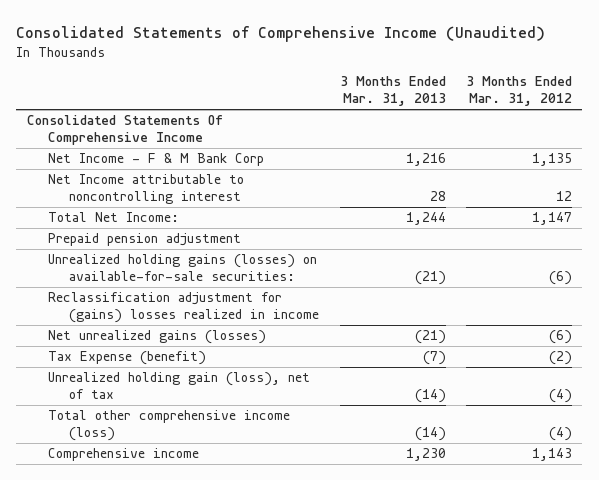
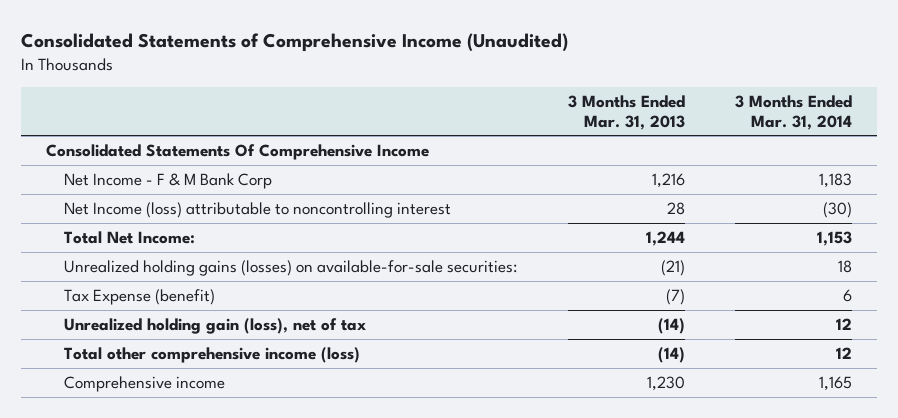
[466,76,573,107] 3 Months Ended Mar. 31, 2012 -> none
none -> [734,94,852,130] 3 Months Ended Mar. 31, 2014
[48,174,245,205] Net Income attributable to noncontrolling interest -> [64,201,452,218] Net Income (loss) attributable to noncontrolling interest
[48,233,242,247] Prepaid pension adjustment -> none
[48,292,320,324] Reclassification adjustment for (gains) losses realized in income -> none
[48,330,267,345] Net unrealized gains (losses) -> none

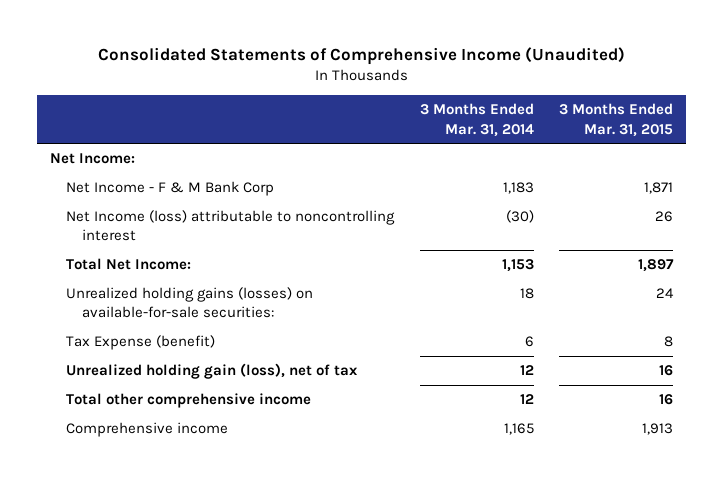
[567,94,685,130] 3 Months Ended Mar. 31, 2013 -> none
none -> [559,103,674,137] 3 Months Ended Mar. 31, 2015
[46,143,430,160] Consolidated Statements Of Comprehensive Income -> none
none -> [49,153,135,165] Net Income:
[64,346,361,363] Total other comprehensive income (loss) -> [65,393,311,409] Total other comprehensive income

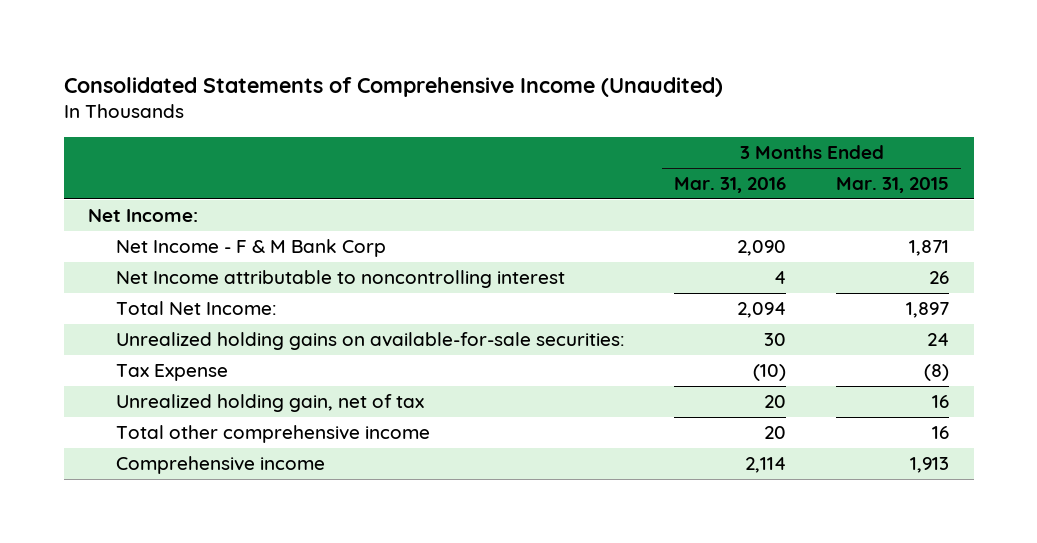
[419,103,534,137] 3 Months Ended Mar. 31, 2014 -> none
none -> [674,177,787,194] Mar. 31, 2016
[65,210,395,242] Net Income (loss) attributable to noncontrolling interest -> [115,270,565,289] Net Income attributable to noncontrolling interest
[65,287,313,319] Unrealized holding gains (losses) on available-for-sale securities: -> [115,332,625,351] Unrealized holding gains on available-for-sale securities:
[65,335,215,351] Tax Expense (benefit) -> [115,364,228,382] Tax Expense
[664,336,674,348] 8 -> [923,364,949,382] (8)
[65,363,358,380] Unrealized holding gain (loss), net of tax -> [115,394,424,413] Unrealized holding gain, net of tax

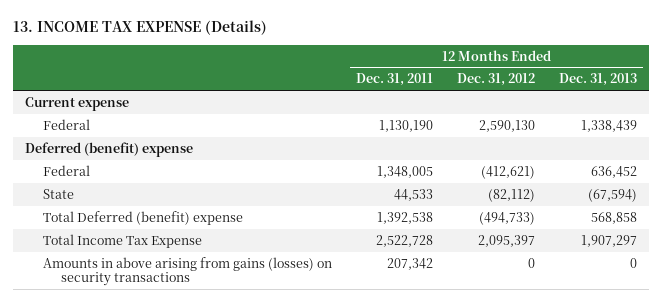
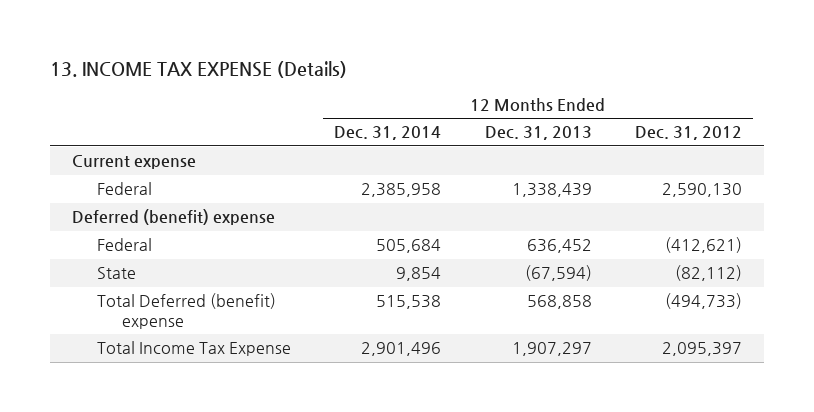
[356,73,434,87] Dec. 31, 2011 -> none
none -> [334,126,442,141] Dec. 31, 2014
[42,256,332,287] Amounts in above arising from gains (losses) on security transactions -> none

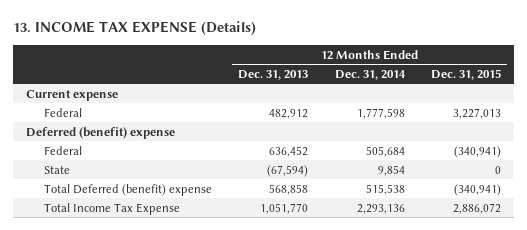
[635,126,743,141] Dec. 31, 2012 -> none
none -> [430,68,501,80] Dec. 31, 2015
[361,183,442,198] 2,385,958 -> [356,107,405,119] 1,777,598
[511,183,592,198] 1,338,439 -> [269,108,309,119] 482,912
[361,342,442,357] 2,901,496 -> [356,203,405,214] 2,293,136
[511,342,592,357] 1,907,297 -> [260,202,309,214] 1,051,770

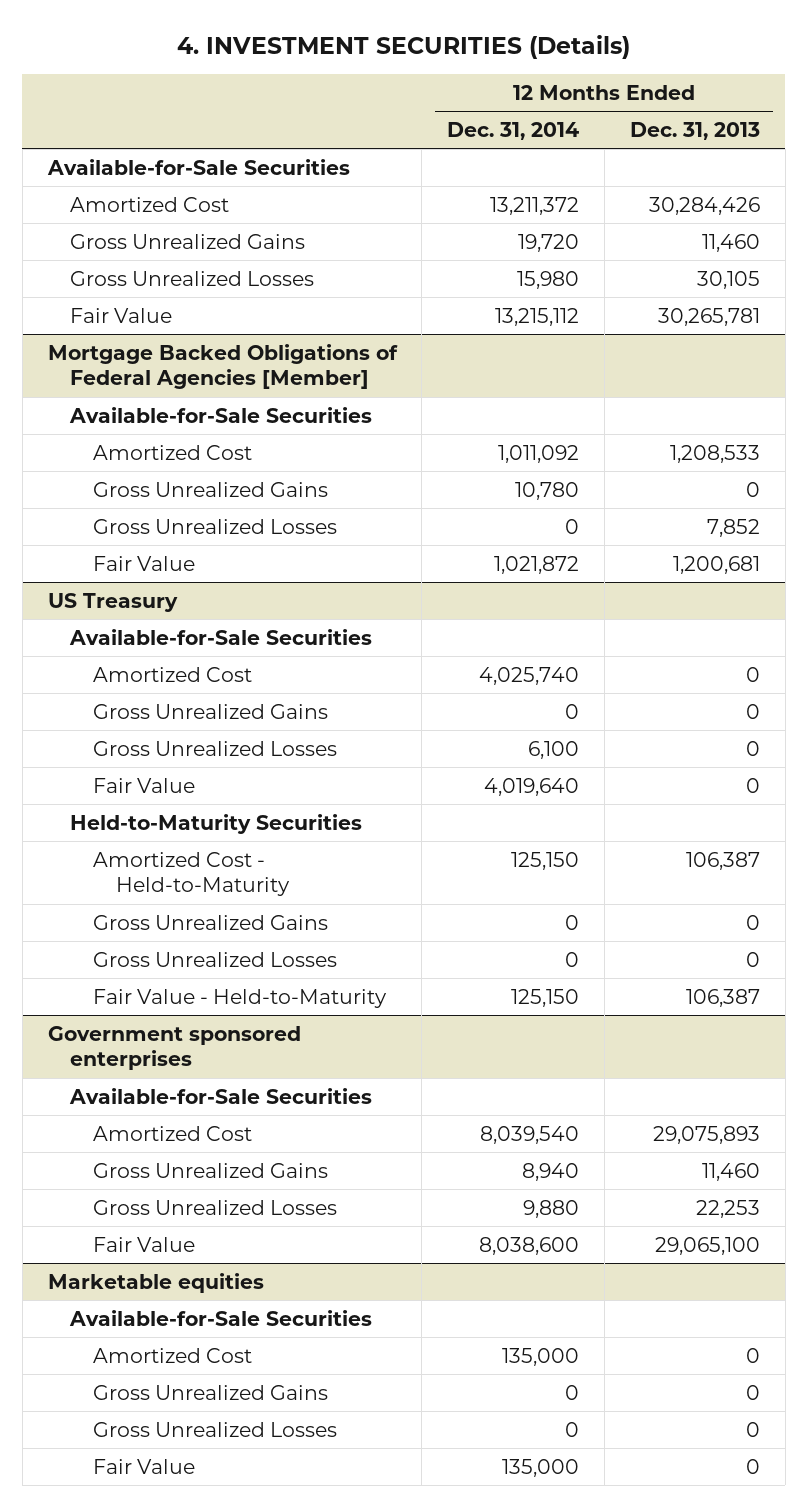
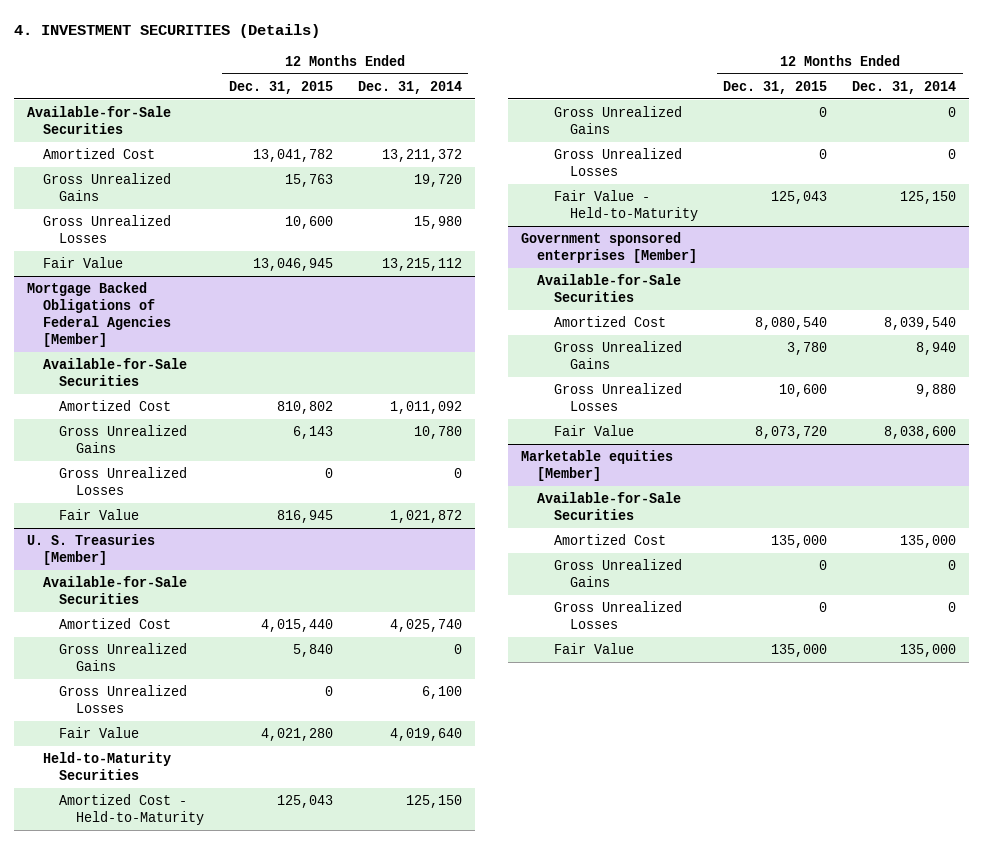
[629,121,760,140] Dec. 31, 2013 -> none
none -> [228,80,333,94] Dec. 31, 2015
[47,592,178,612] US Treasury -> [26,533,155,566] U. S. Treasuries [Member]
[47,1025,301,1071] Government sponsored enterprises -> [521,231,698,264] Government sponsored enterprises [Member]
[47,1272,264,1293] Marketable equities -> [521,449,674,482] Marketable equities [Member]

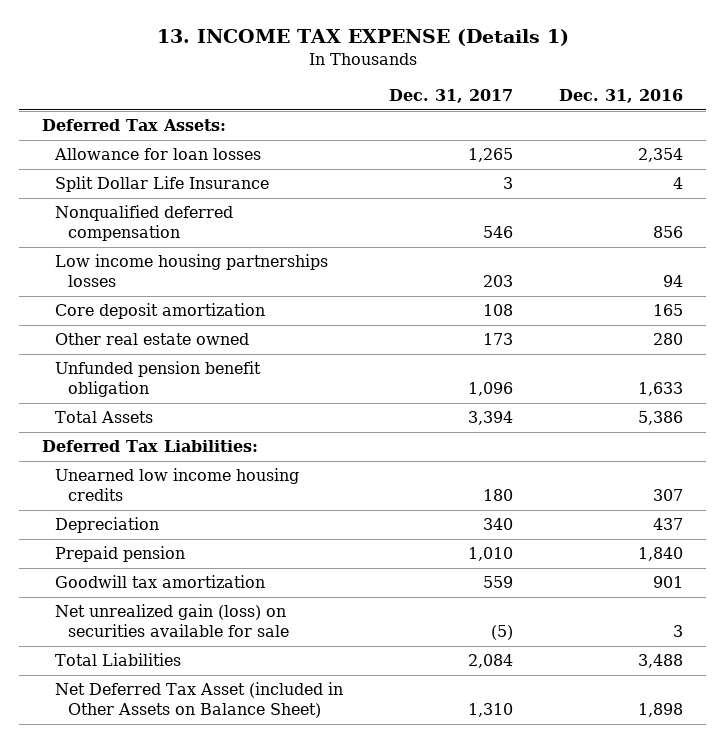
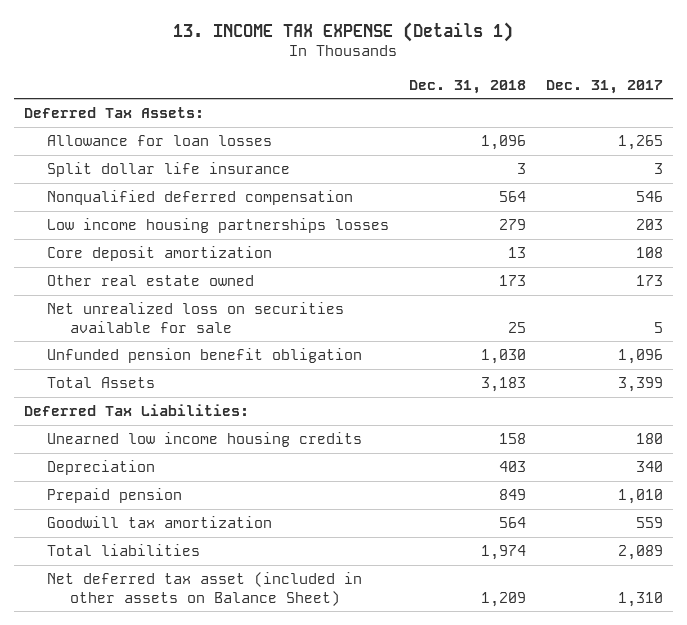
[559,88,684,103] Dec. 31, 2016 -> none
none -> [408,79,526,94] Dec. 31, 2018
[55,176,270,193] Split Dollar Life Insurance -> [46,161,290,177] Split dollar life insurance
none -> [46,301,344,333] Net unrealized loss on securities available for sale
[468,411,514,426] 3,394 -> [617,376,663,392] 3,399
[55,604,290,638] Net unrealized gain (loss) on securities available for sale -> none
[55,653,182,667] Total Liabilities -> [46,543,200,556] Total liabilities
[468,654,514,669] 2,084 -> [617,544,663,560] 2,089
[55,682,344,719] Net Deferred Tax Asset (included in Other Assets on Balance Sheet) -> [46,571,362,606] Net deferred tax asset (included in other assets on Balance Sheet)

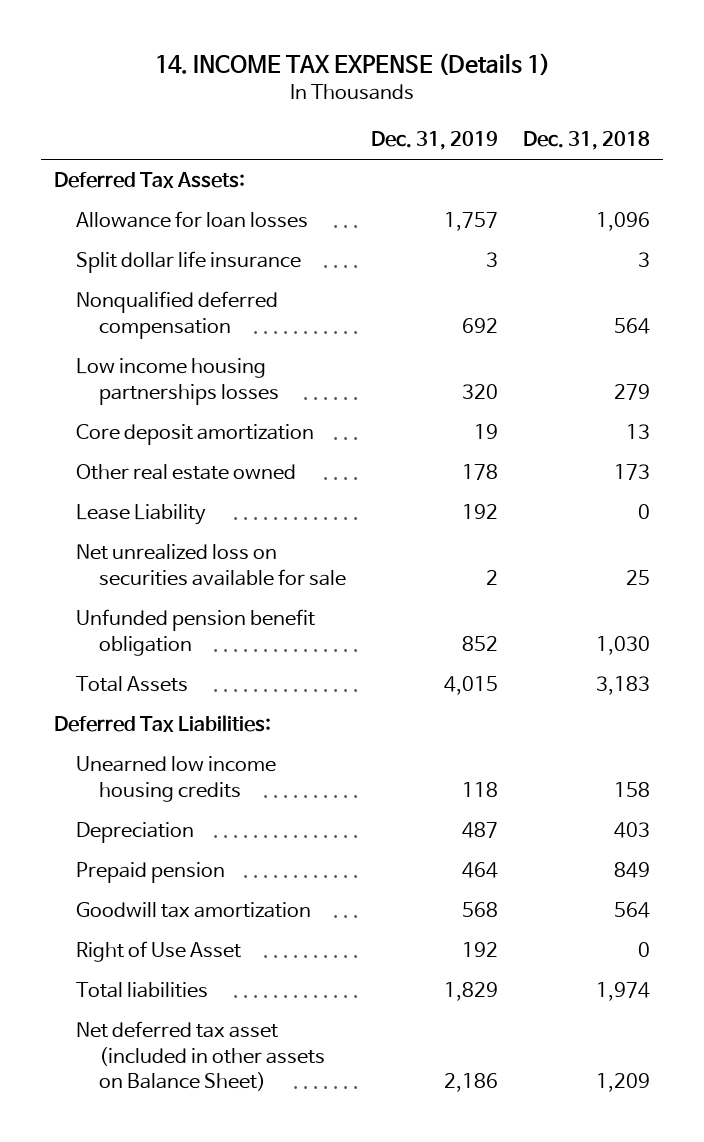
[173,21,514,42] 13. INCOME TAX EXPENSE (Details 1) -> [155,52,551,76] 14. INCOME TAX EXPENSE (Details 1)
[545,79,663,94] Dec. 31, 2017 -> none
none -> [371,130,499,150] Dec. 31, 2019
none -> [76,504,207,526] Lease Liability
none -> [76,941,242,963] Right of Use Asset

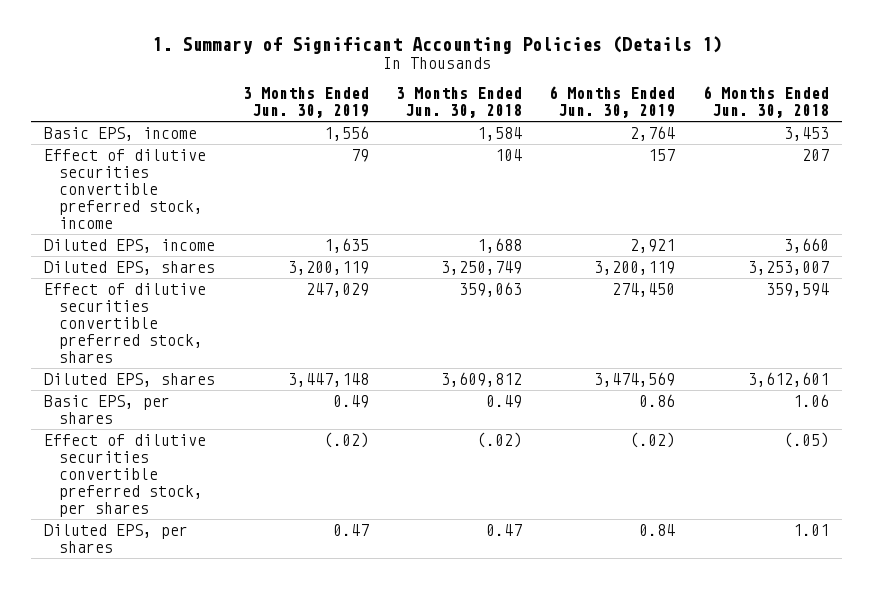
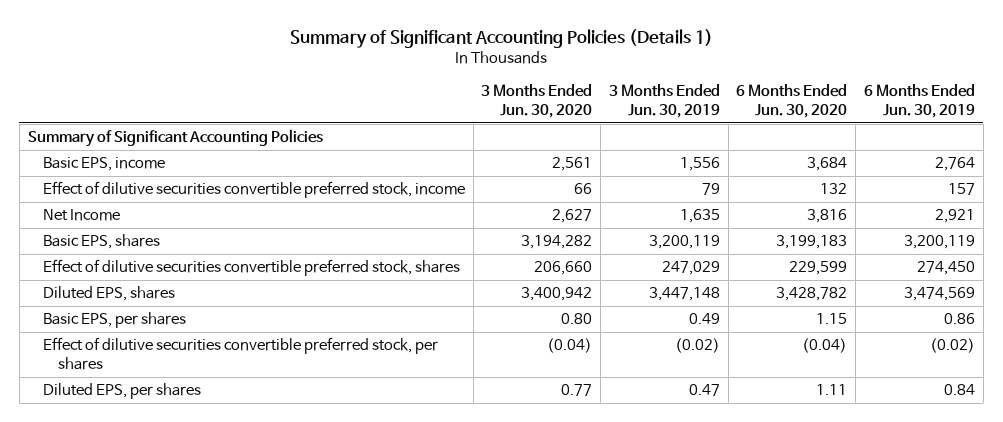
[151,36,722,55] 1. Summary of Significant Accounting Policies (Details 1) -> [290,28,714,48] Summary of Significant Accounting Policies (Details 1)
[396,87,523,119] 3 Months Ended Jun. 30, 2018 -> none
[702,86,829,119] 6 Months Ended Jun. 30, 2018 -> none
none -> [481,84,593,118] 3 Months Ended Jun. 30, 2020
none -> [736,84,848,118] 6 Months Ended Jun. 30, 2020
none -> [27,129,323,148] Summary of Significant Accounting Policies
[44,239,216,254] Diluted EPS, income -> [42,209,120,222] Net Income
[44,261,216,276] Diluted EPS, shares -> [42,234,160,250] Basic EPS, shares
[323,432,369,449] (.02) -> [674,338,720,354] (0.02)
[630,432,676,449] (.02) -> [930,338,976,354] (0.02)

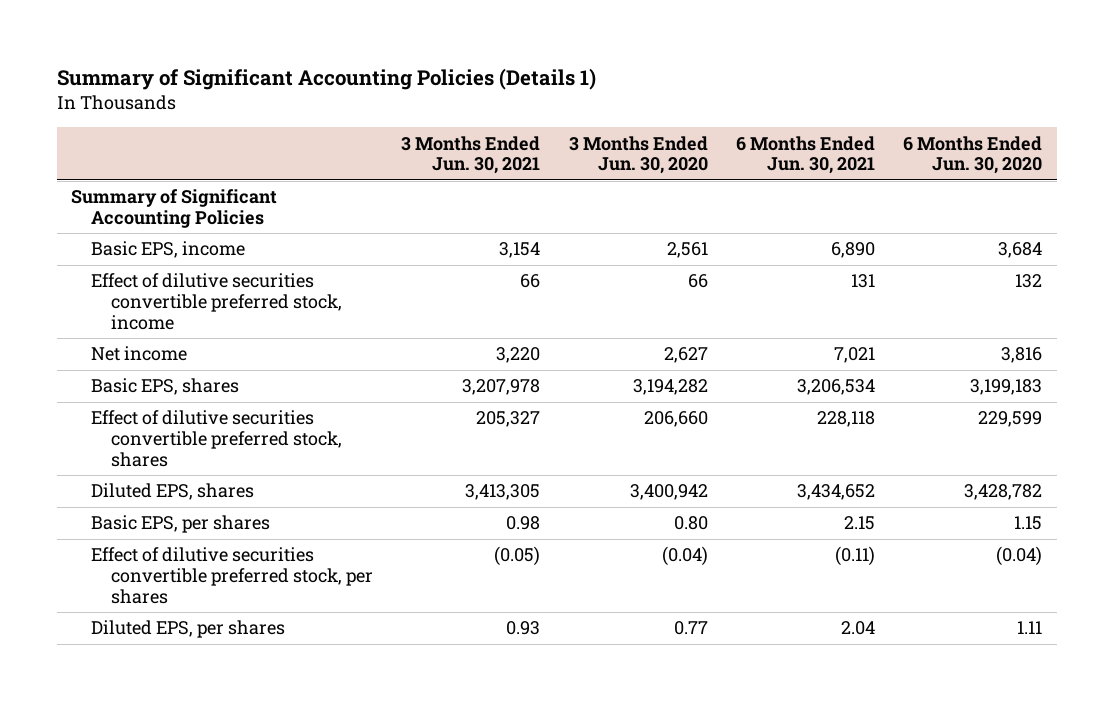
[608,84,720,118] 3 Months Ended Jun. 30, 2019 -> none
[864,84,976,118] 6 Months Ended Jun. 30, 2019 -> none
none -> [401,135,541,175] 3 Months Ended Jun. 30, 2021
none -> [735,135,875,175] 6 Months Ended Jun. 30, 2021
[42,209,120,222] Net Income -> [91,346,188,362] Net income

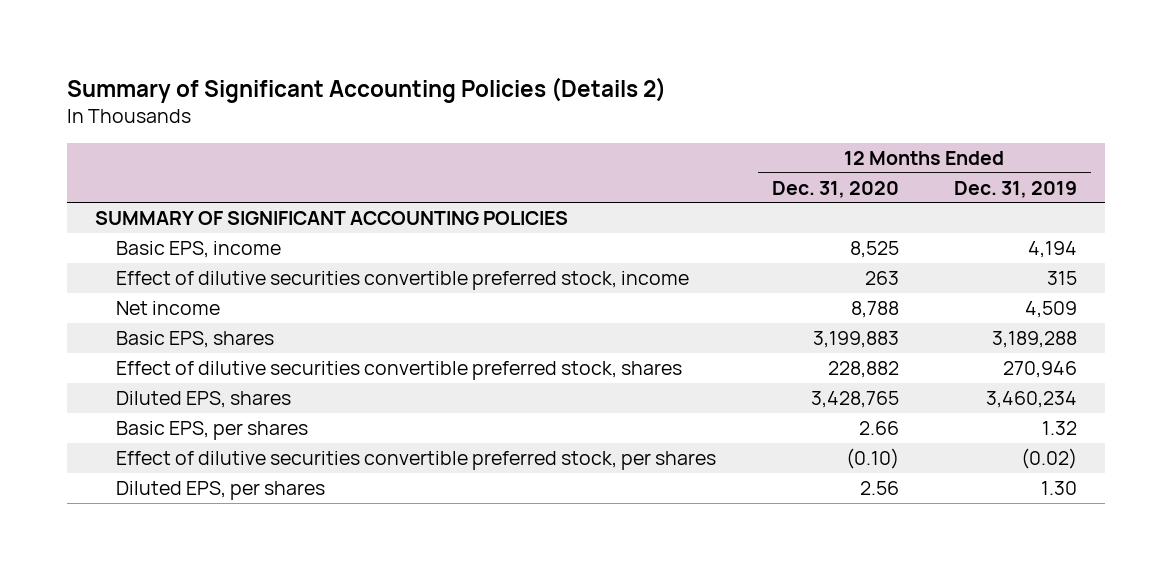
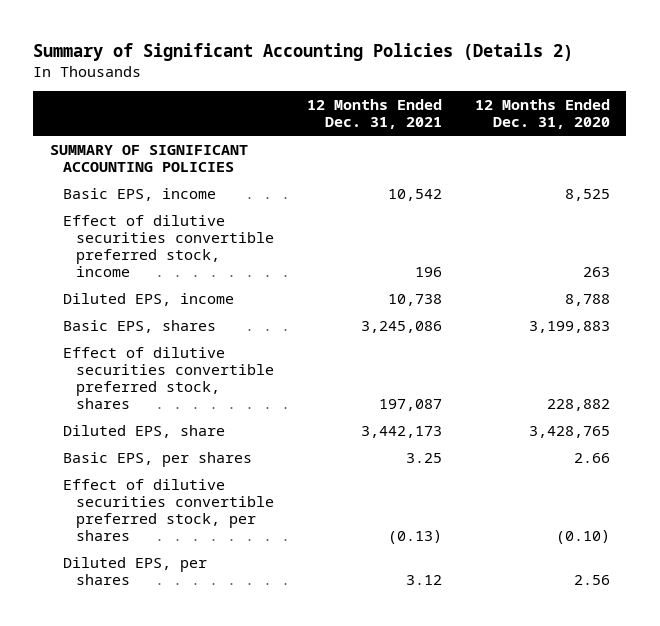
[954,180,1078,198] Dec. 31, 2019 -> none
none -> [306,99,442,130] 12 Months Ended Dec. 31, 2021
[115,301,220,316] Net income -> [62,292,234,306] Diluted EPS, income
[115,391,291,409] Diluted EPS, shares -> [62,424,225,438] Diluted EPS, share

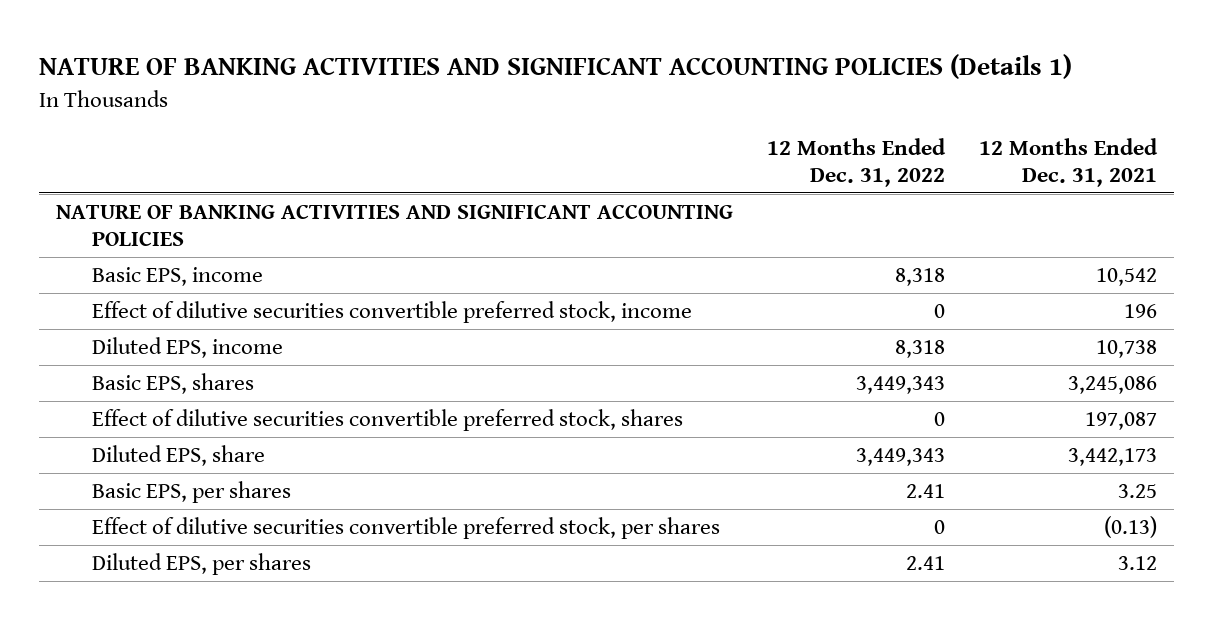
[33,42,574,61] Summary of Significant Accounting Policies (Details 2) -> [39,54,1073,80] NATURE OF BANKING ACTIVITIES AND SIGNIFICANT ACCOUNTING POLICIES (Details 1)
[474,99,610,130] 12 Months Ended Dec. 31, 2020 -> none
none -> [767,137,947,187] 12 Months Ended Dec. 31, 2022
[49,144,248,172] SUMMARY OF SIGNIFICANT ACCOUNTING POLICIES -> [56,204,734,247] NATURE OF BANKING ACTIVITIES AND SIGNIFICANT ACCOUNTING POLICIES

